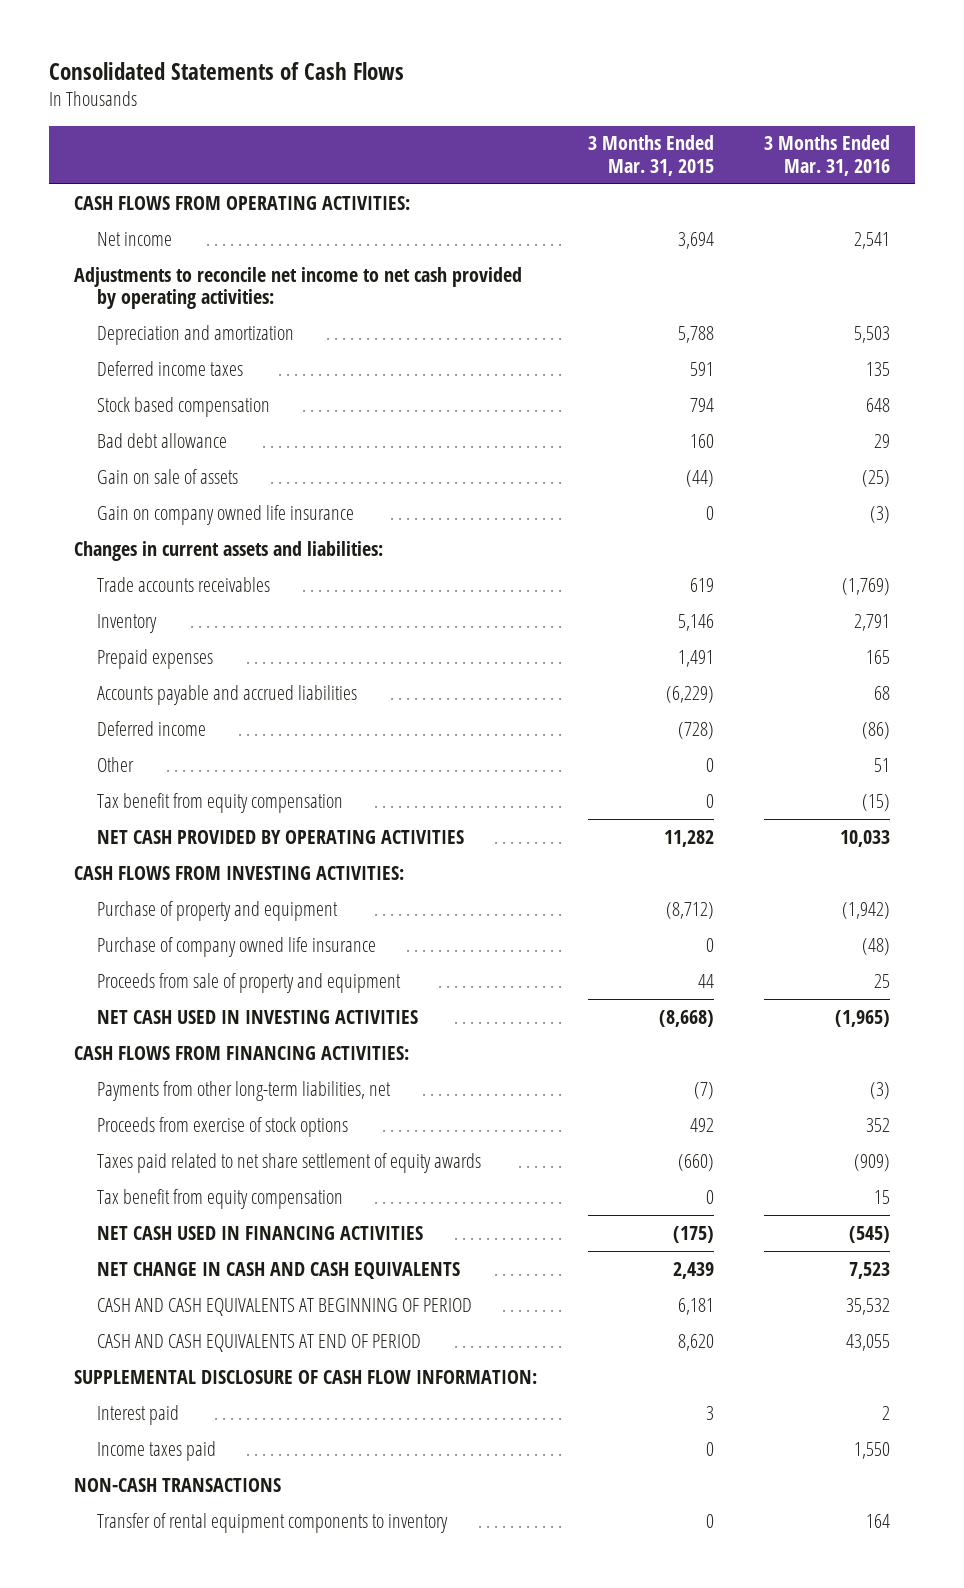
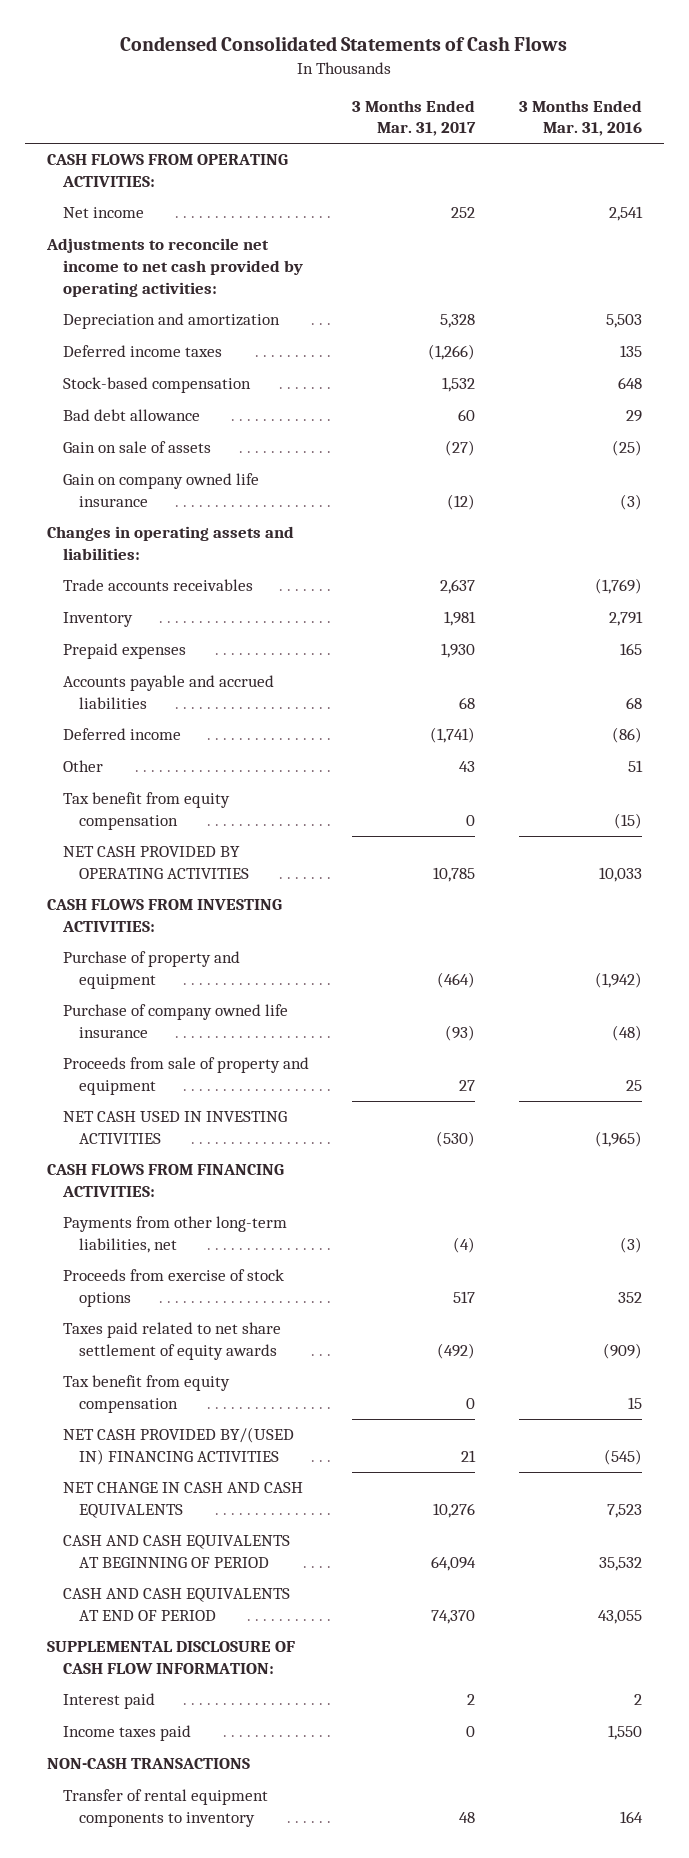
[49,61,405,80] Consolidated Statements of Cash Flows -> [120,35,568,51] Condensed Consolidated Statements of Cash Flows
[587,135,714,176] 3 Months Ended Mar. 31, 2015 -> none
none -> [352,99,477,137] 3 Months Ended Mar. 31, 2017
[97,396,271,417] Stock based compensation -> [62,377,251,394] Stock-based compensation
[74,540,384,561] Changes in current assets and liabilities: -> [46,526,294,561] Changes in operating assets and liabilities:
[97,1225,424,1240] NET CASH USED IN FINANCING ACTIVITIES -> [62,1427,294,1466] NET CASH PROVIDED BY/(USED IN) FINANCING ACTIVITIES

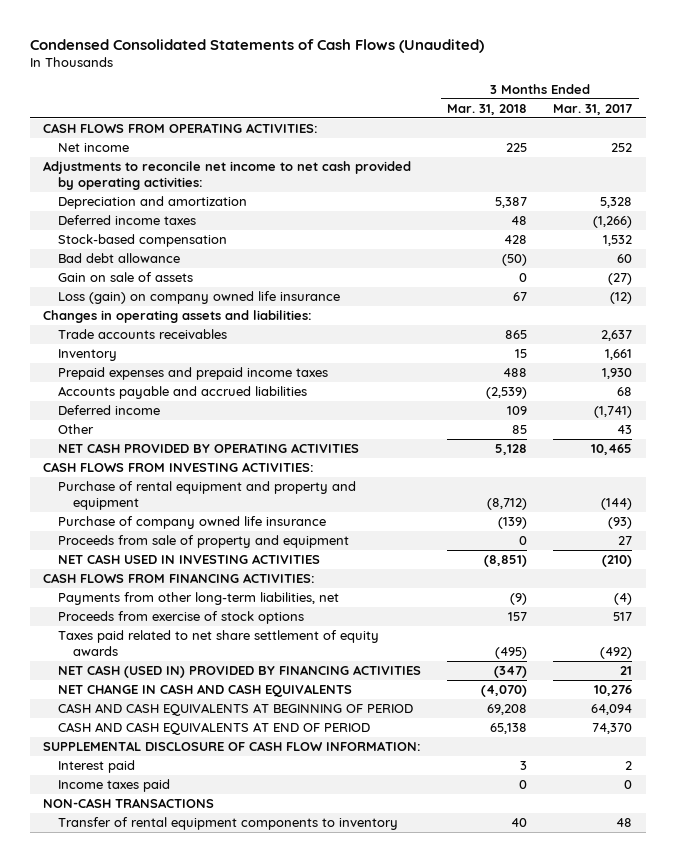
[120,35,568,51] Condensed Consolidated Statements of Cash Flows -> [29,38,484,53] Condensed Consolidated Statements of Cash Flows (Unaudited)
[518,99,642,137] 3 Months Ended Mar. 31, 2016 -> none
none -> [447,104,528,116] Mar. 31, 2018
[62,473,259,508] Gain on company owned life insurance -> [57,291,340,305] Loss (gain) on company owned life insurance
[444,611,477,627] 1,981 -> [605,349,633,361] 1,661
[62,643,186,660] Prepaid expenses -> [57,367,328,381] Prepaid expenses and prepaid income taxes
[62,792,230,831] Tax benefit from equity compensation -> none
[433,867,476,883] 10,785 -> [591,444,633,456] 10,465
[62,951,240,990] Purchase of property and equipment -> [57,481,356,510] Purchase of rental equipment and property and equipment
[437,972,476,989] (464) -> [601,497,633,510] (144)
[436,1131,476,1148] (530) -> [602,555,633,568] (210)
[62,1375,230,1414] Tax benefit from equity compensation -> none
[62,1427,294,1466] NET CASH PROVIDED BY/(USED IN) FINANCING ACTIVITIES -> [57,665,421,679] NET CASH (USED IN) PROVIDED BY FINANCING ACTIVITIES

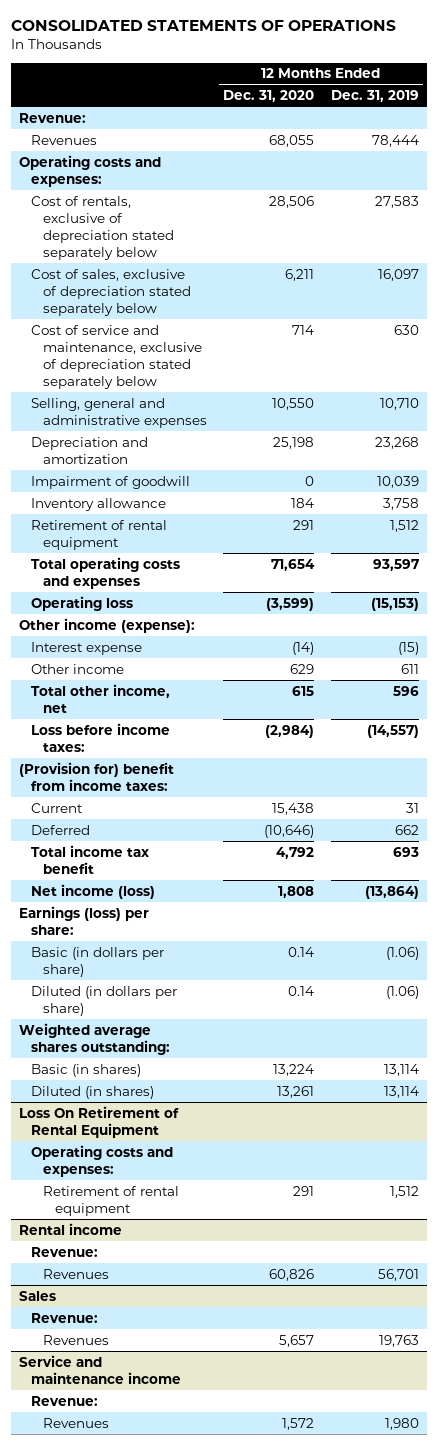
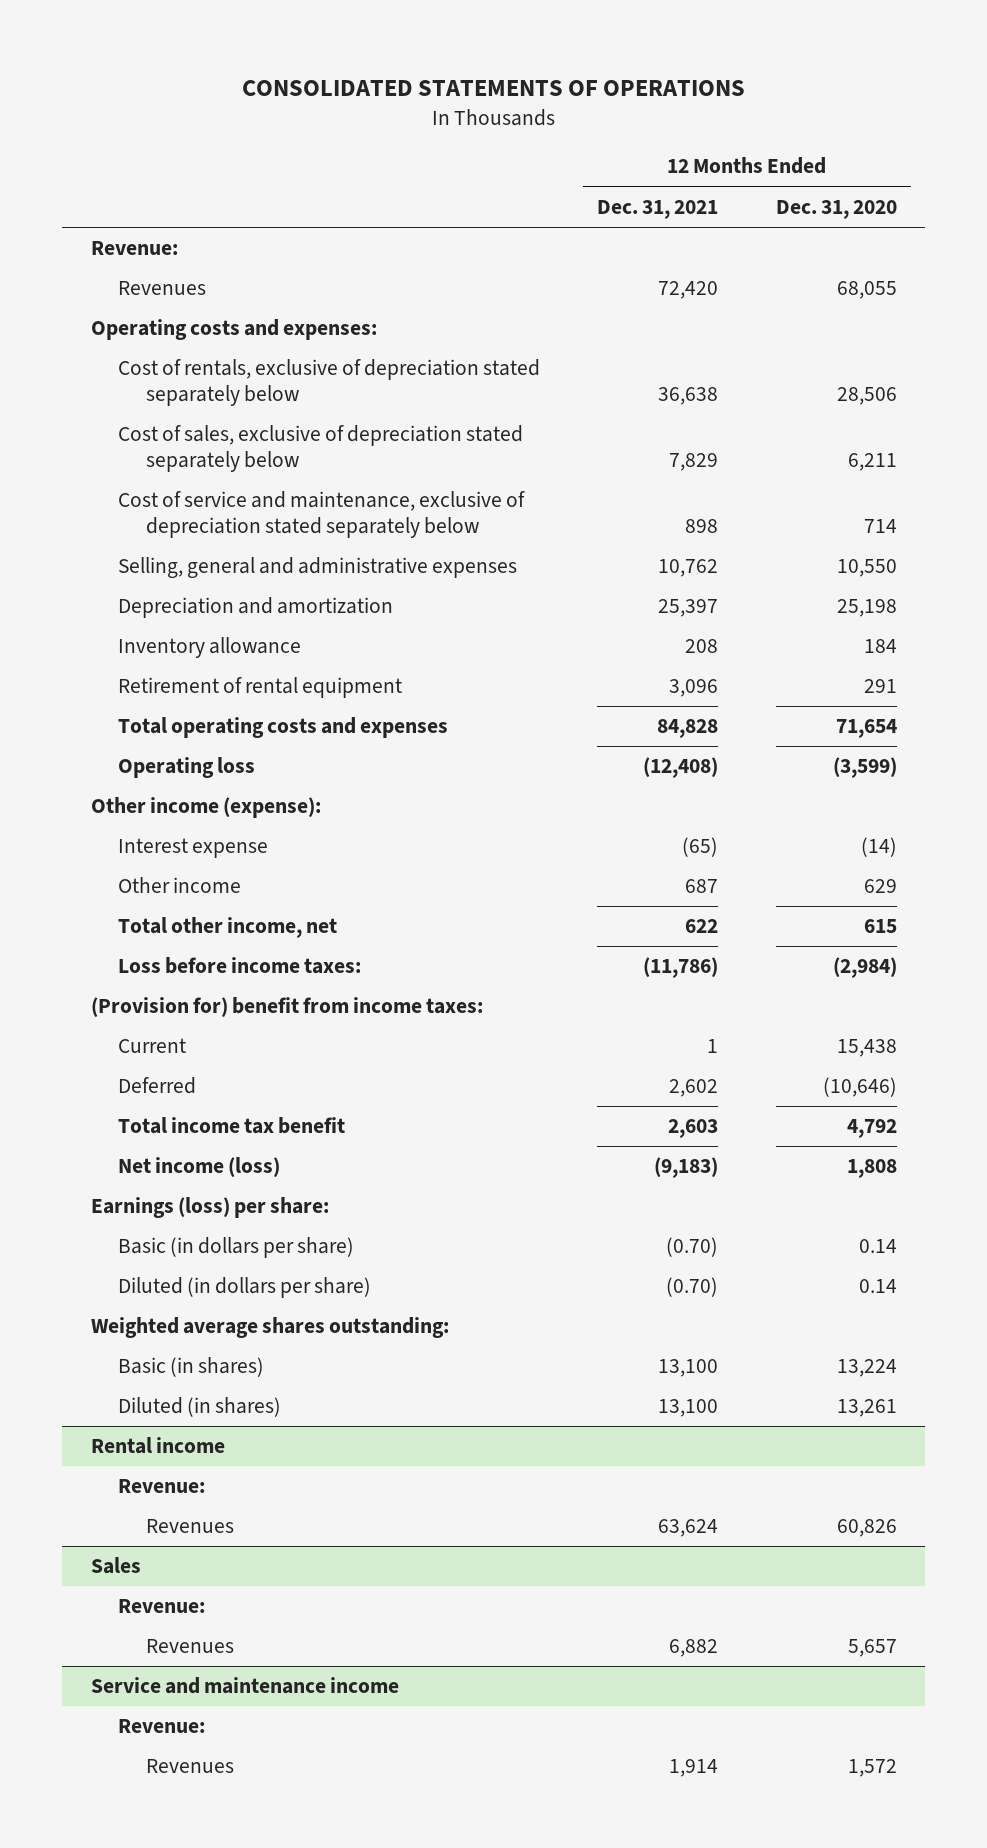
[330,89,419,102] Dec. 31, 2019 -> none
none -> [597,199,719,219] Dec. 31, 2021
[30,475,190,489] Impairment of goodwill -> none
[18,1105,179,1138] Loss On Retirement of Rental Equipment -> none
[30,1144,173,1177] Operating costs and expenses: -> none
[42,1185,179,1216] Retirement of rental equipment -> none

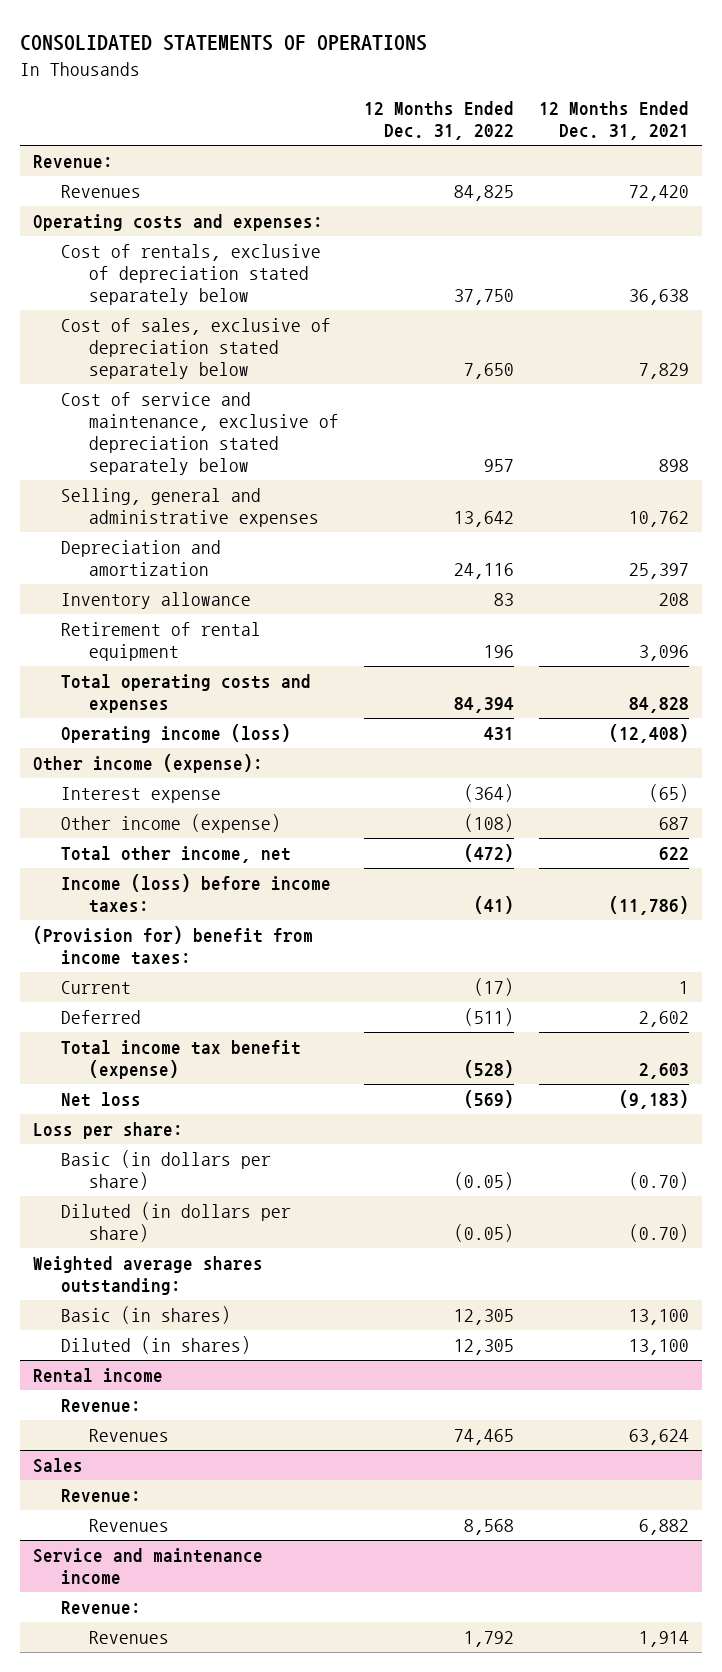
[775,199,897,219] Dec. 31, 2020 -> none
none -> [364,101,515,141] 12 Months Ended Dec. 31, 2022
[118,757,256,779] Operating loss -> [60,723,291,743] Operating income (loss)
[118,877,242,894] Other income -> [60,813,281,833] Other income (expense)
[118,957,362,975] Loss before income taxes: -> [60,873,331,913] Income (loss) before income taxes:
[118,1117,346,1135] Total income tax benefit -> [60,1039,301,1079] Total income tax benefit (expense)
[118,1157,281,1178] Net income (loss) -> [60,1091,141,1107] Net loss
[90,1197,329,1219] Earnings (loss) per share: -> [32,1121,183,1139] Loss per share:

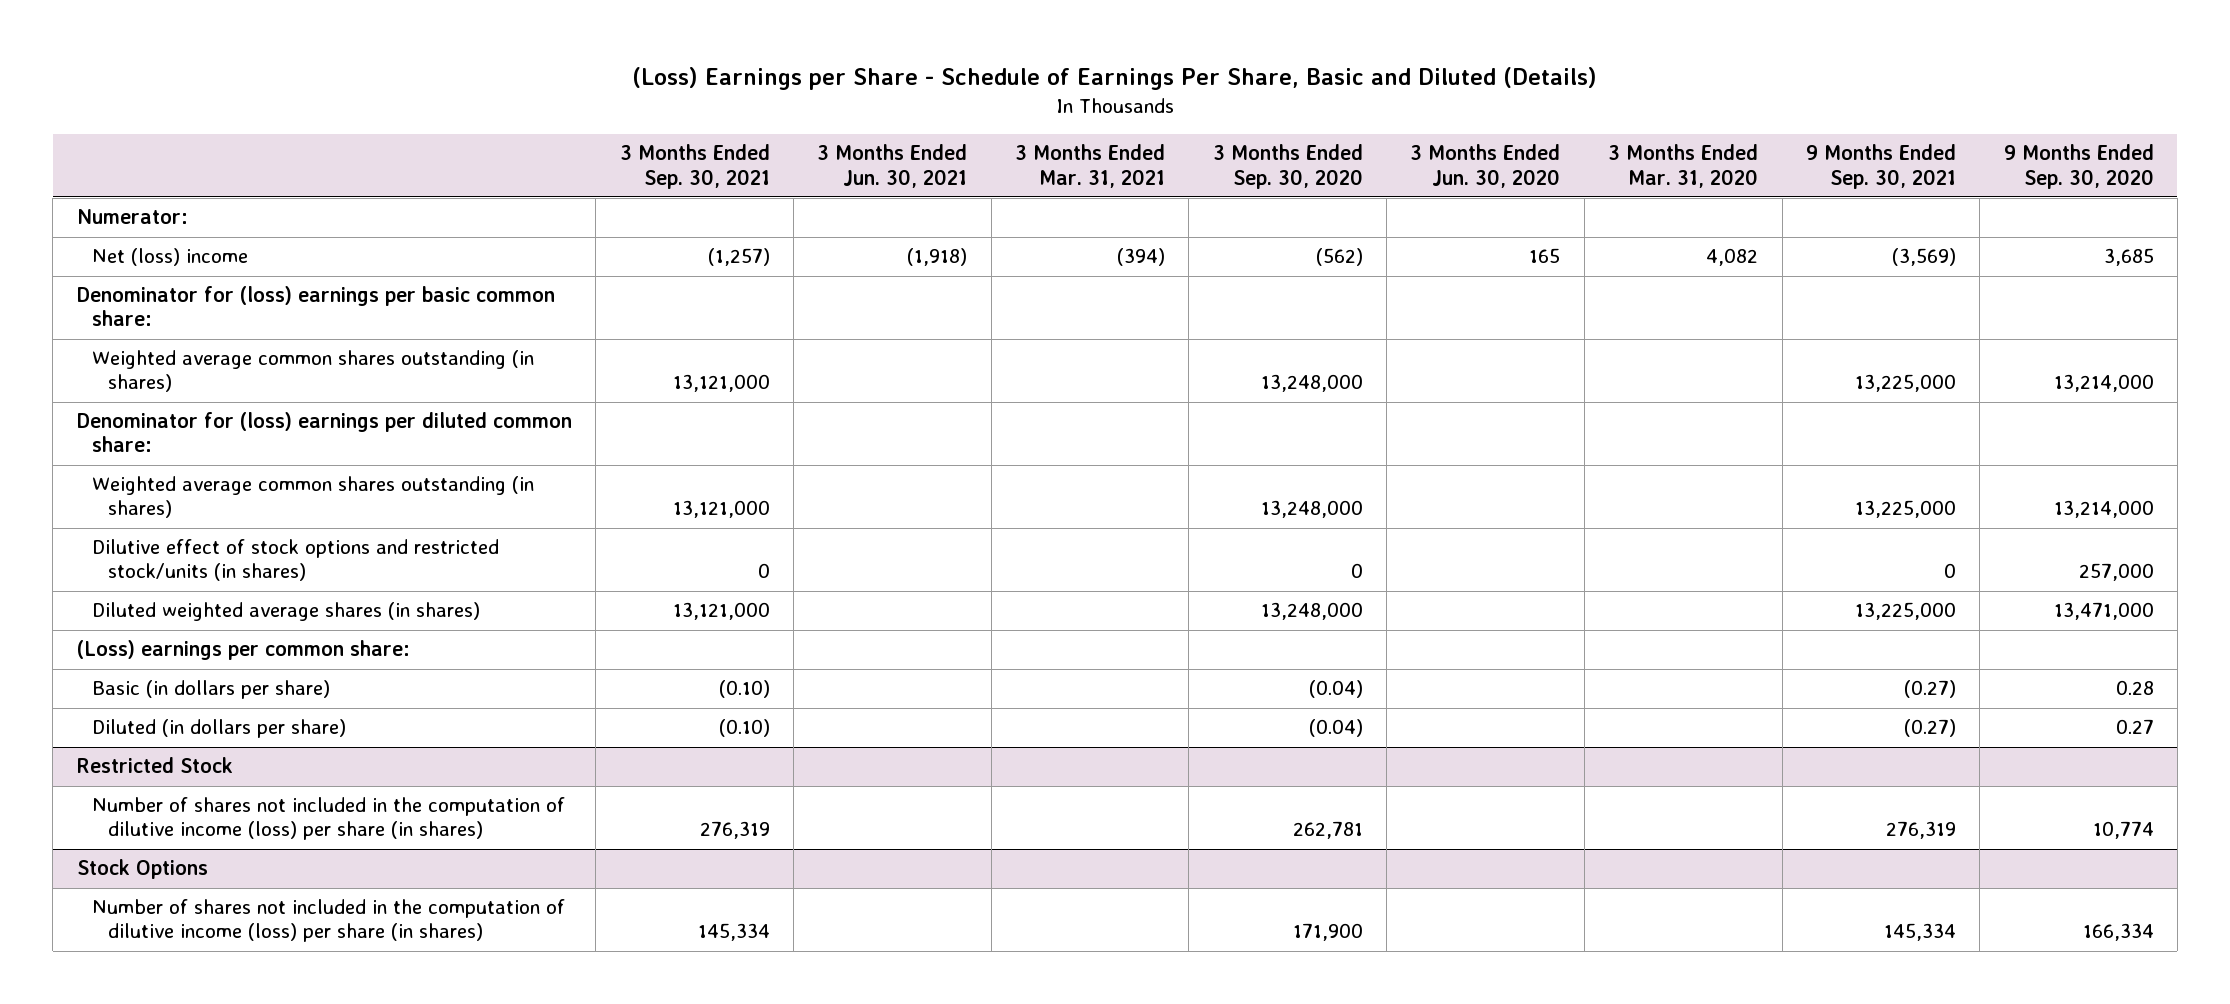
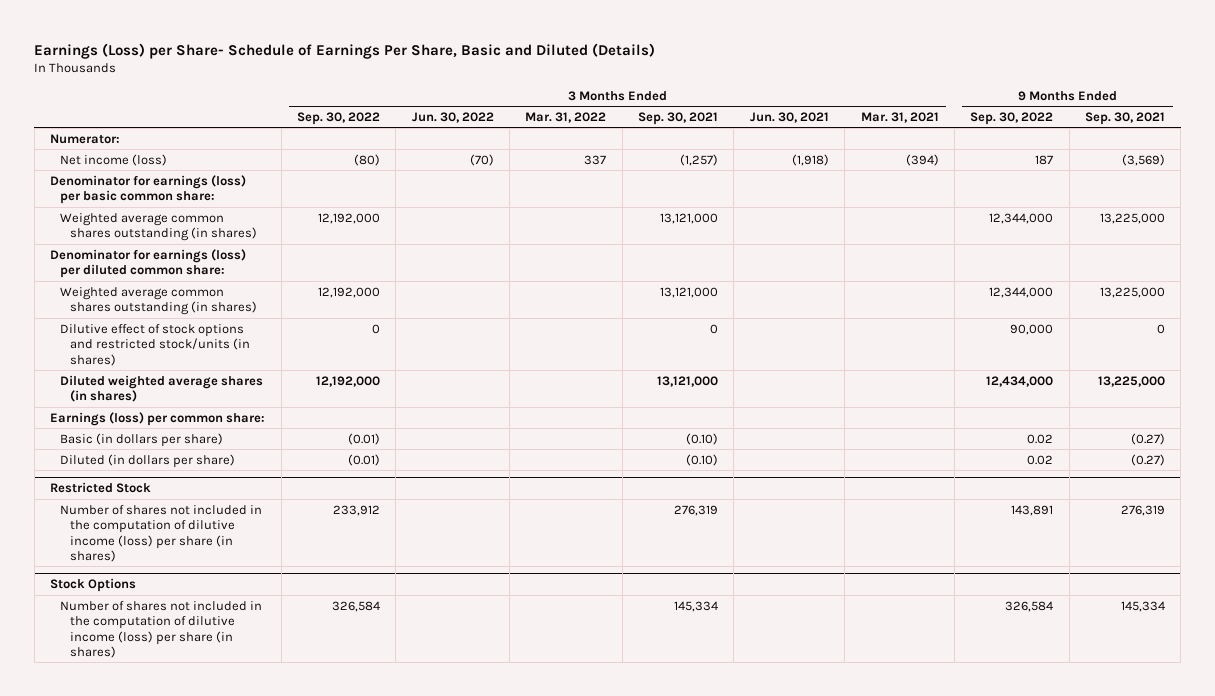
[632,67,1598,91] (Loss) Earnings per Share - Schedule of Earnings Per Share, Basic and Diluted (Details) -> [34,42,656,59] Earnings (Loss) per Share- Schedule of Earnings Per Share, Basic and Diluted (Details)
[1212,144,1363,189] 3 Months Ended Sep. 30, 2020 -> none
[1410,144,1561,188] 3 Months Ended Jun. 30, 2020 -> none
[1608,144,1759,188] 3 Months Ended Mar. 31, 2020 -> none
[2003,144,2154,189] 9 Months Ended Sep. 30, 2020 -> none
none -> [297,111,381,125] Sep. 30, 2022
none -> [411,111,494,123] Jun. 30, 2022
none -> [525,111,607,123] Mar. 31, 2022
none -> [970,111,1054,125] Sep. 30, 2022
[92,248,249,267] Net (loss) income -> [60,153,168,166] Net income (loss)
[76,286,555,327] Denominator for (loss) earnings per basic common share: -> [50,174,247,205] Denominator for earnings (loss) per basic common share:
[76,412,572,453] Denominator for (loss) earnings per diluted common share: -> [50,248,247,279] Denominator for earnings (loss) per diluted common share:
[76,640,410,661] (Loss) earnings per common share: -> [50,411,266,426] Earnings (loss) per common share:

